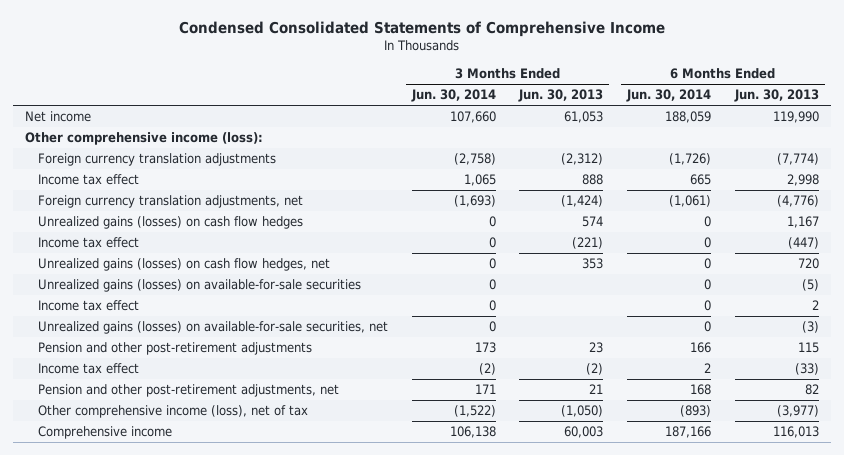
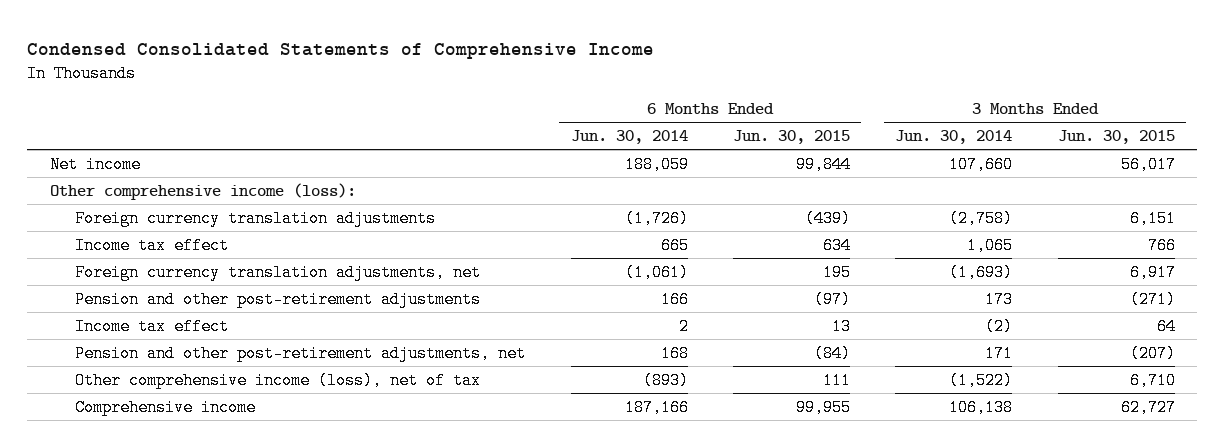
[518,89,604,103] Jun. 30, 2013 -> none
[733,89,819,103] Jun. 30, 2013 -> none
none -> [733,130,851,145] Jun. 30, 2015
none -> [1057,130,1175,145] Jun. 30, 2015
[37,216,303,230] Unrealized gains (losses) on cash flow hedges -> none
[37,237,139,249] Income tax effect -> none
[37,258,330,272] Unrealized gains (losses) on cash flow hedges, net -> none
[37,279,361,293] Unrealized gains (losses) on available-for-sale securities -> none
[37,300,139,312] Income tax effect -> none
[37,321,388,335] Unrealized gains (losses) on available-for-sale securities, net -> none

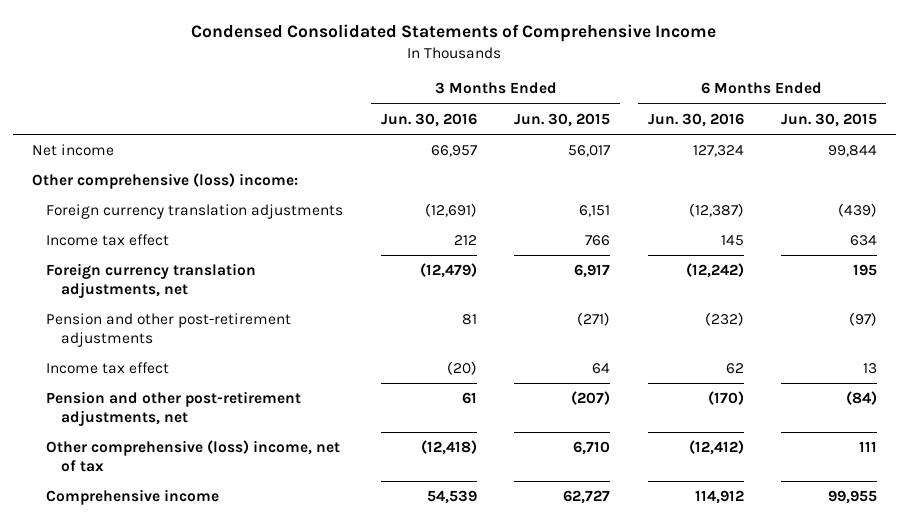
[570,130,688,145] Jun. 30, 2014 -> none
[895,130,1013,145] Jun. 30, 2014 -> none
none -> [380,112,477,127] Jun. 30, 2016
none -> [647,112,744,127] Jun. 30, 2016
[50,182,357,200] Other comprehensive income (loss): -> [31,173,298,190] Other comprehensive (loss) income:
[75,371,482,389] Other comprehensive income (loss), net of tax -> [46,440,341,473] Other comprehensive (loss) income, net of tax

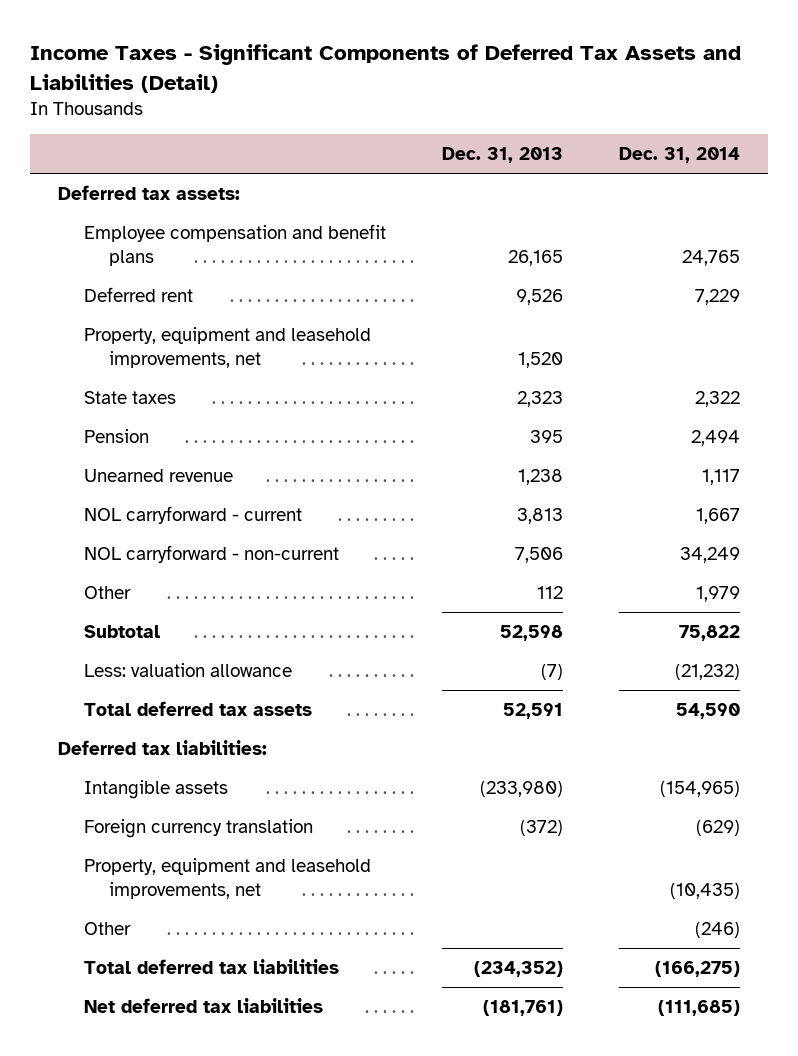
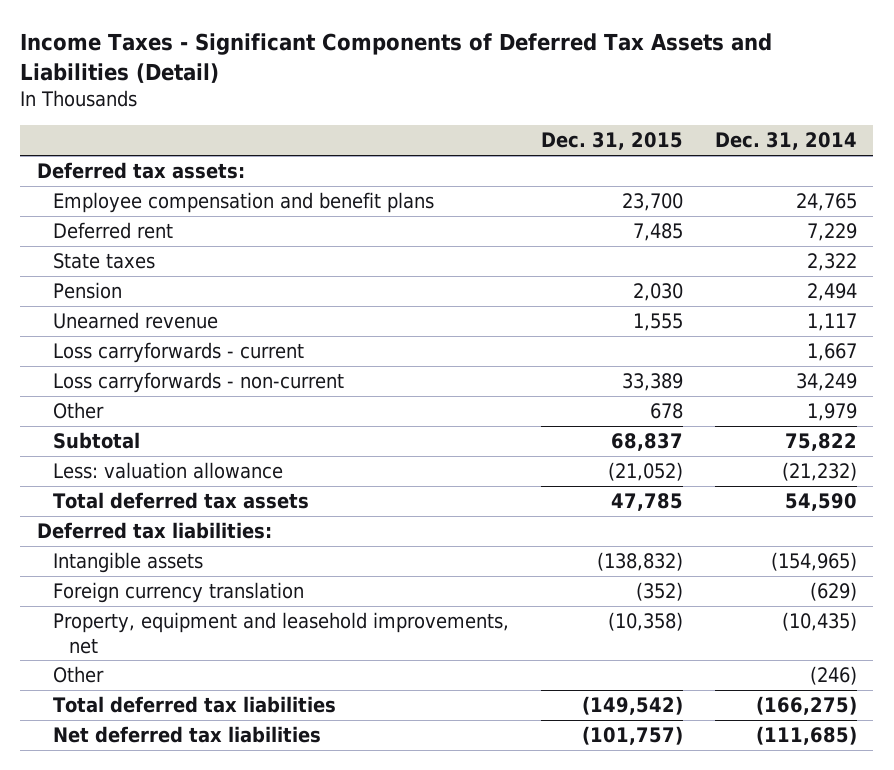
[441,147,563,164] Dec. 31, 2013 -> none
none -> [540,132,683,151] Dec. 31, 2015
[83,327,371,369] Property, equipment and leasehold improvements, net -> none
[83,506,302,525] NOL carryforward - current -> [52,341,304,363] Loss carryforwards - current
[83,545,339,564] NOL carryforward - non-current -> [52,371,344,393] Loss carryforwards - non-current

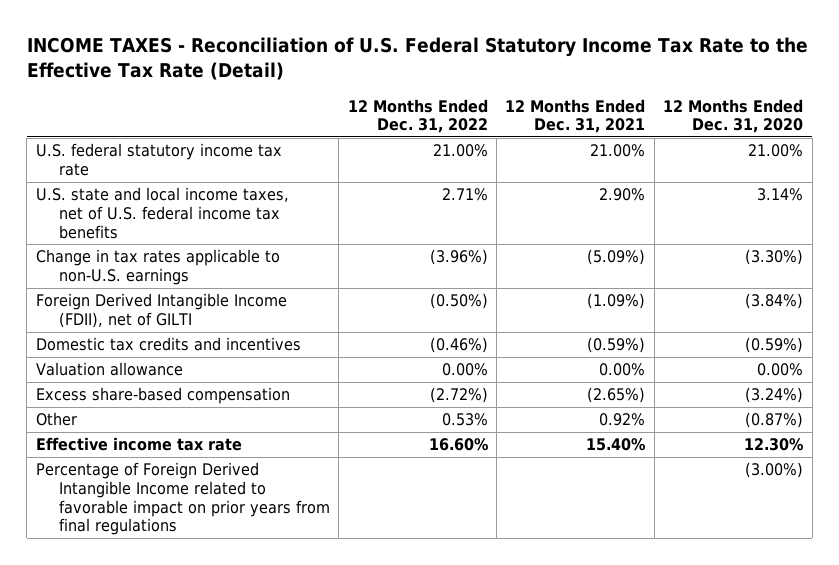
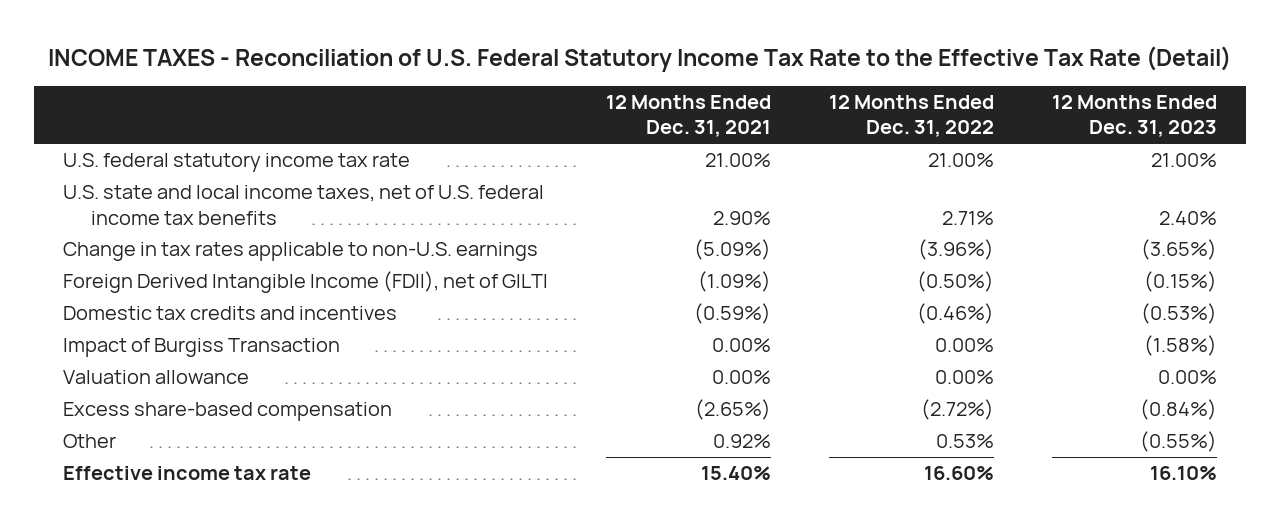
[663,98,804,134] 12 Months Ended Dec. 31, 2020 -> none
none -> [1052,94,1218,138] 12 Months Ended Dec. 31, 2023
none -> [63,338,341,358] Impact of Burgiss Transaction
[35,462,330,536] Percentage of Foreign Derived Intangible Income related to favorable impact on prior years from final regulations -> none

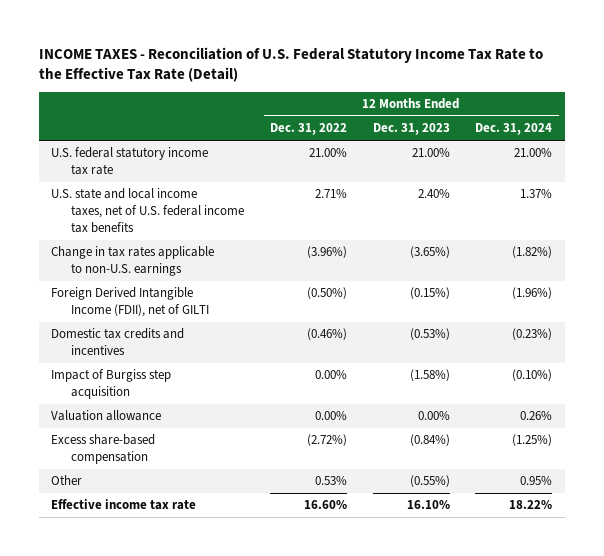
[606,94,772,138] 12 Months Ended Dec. 31, 2021 -> none
none -> [475,123,553,136] Dec. 31, 2024
[63,338,341,358] Impact of Burgiss Transaction -> [51,369,172,400] Impact of Burgiss step acquisition

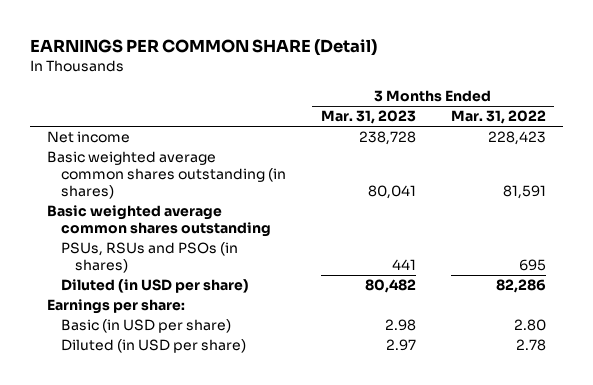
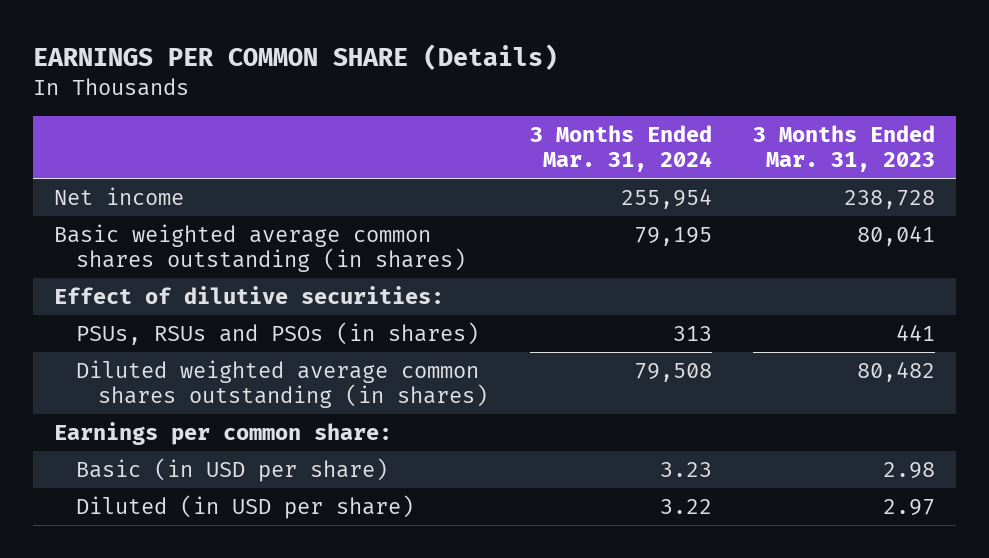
[30,39,378,57] EARNINGS PER COMMON SHARE (Detail) -> [33,44,559,71] EARNINGS PER COMMON SHARE (Details)
[450,110,546,125] Mar. 31, 2022 -> none
none -> [529,125,712,173] 3 Months Ended Mar. 31, 2024
[47,205,272,237] Basic weighted average common shares outstanding -> [53,285,444,304] Effect of dilutive securities:
[61,279,250,294] Diluted (in USD per share) -> [75,359,488,409] Diluted weighted average common shares outstanding (in shares)
[47,299,186,315] Earnings per share: -> [53,421,392,445] Earnings per common share:

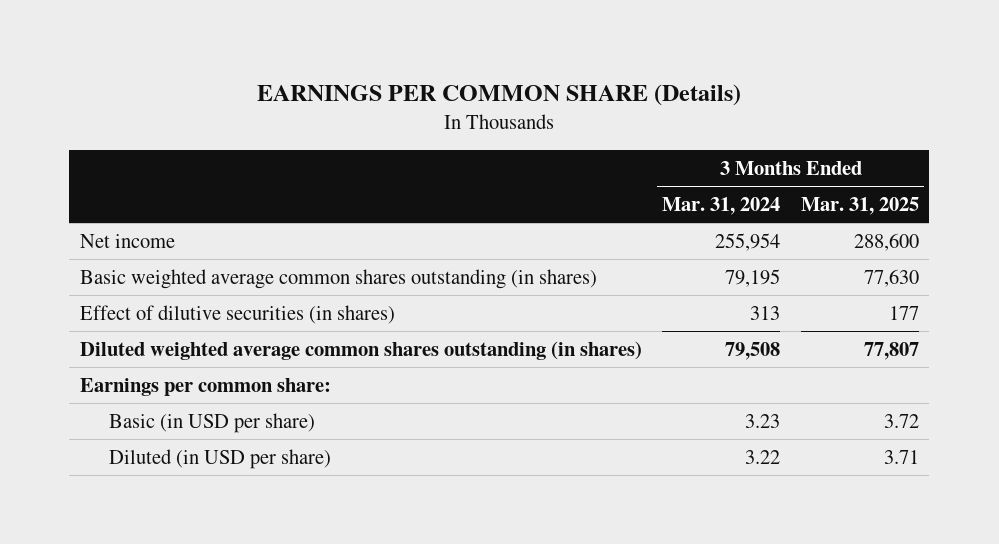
[753,125,936,173] 3 Months Ended Mar. 31, 2023 -> none
none -> [801,196,920,215] Mar. 31, 2025
[53,285,444,304] Effect of dilutive securities: -> none
[75,321,479,345] PSUs, RSUs and PSOs (in shares) -> [79,304,395,324] Effect of dilutive securities (in shares)

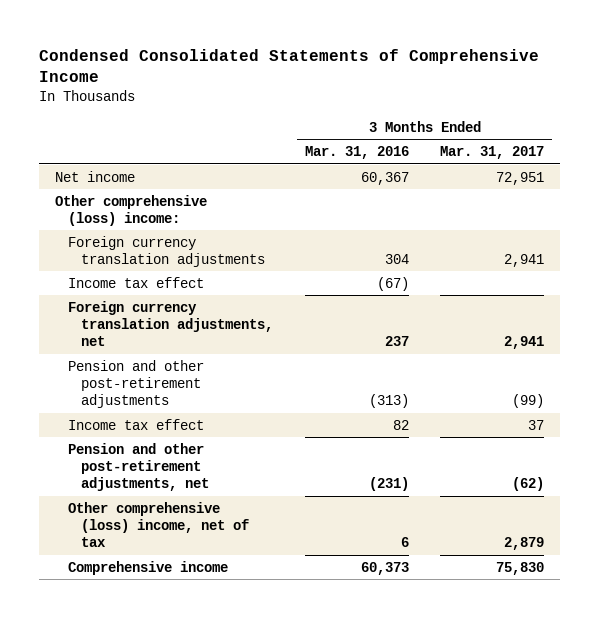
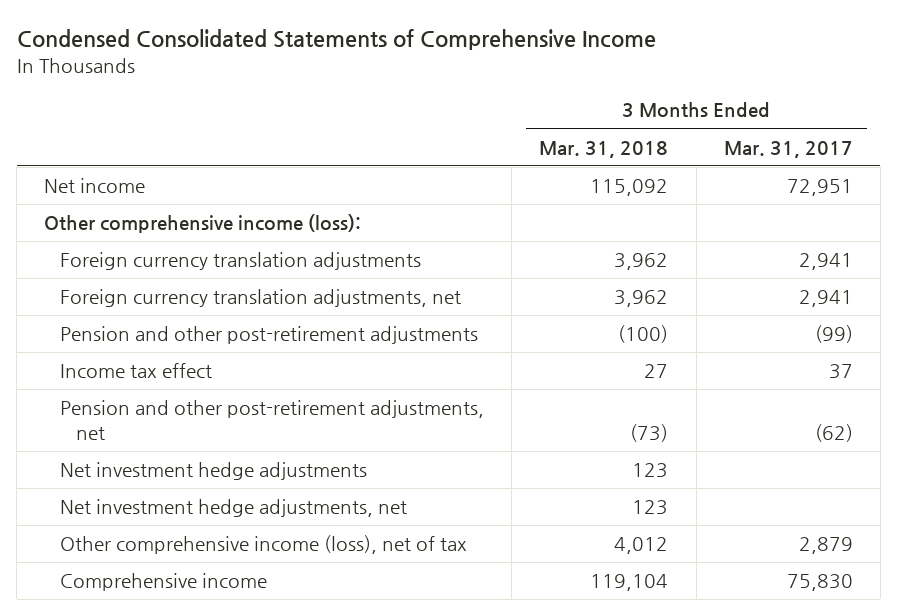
[304,146,409,160] Mar. 31, 2016 -> none
none -> [539,140,669,158] Mar. 31, 2018
[55,194,208,226] Other comprehensive (loss) income: -> [44,214,362,234] Other comprehensive income (loss):
[68,276,205,288] Income tax effect -> none
none -> [60,462,368,481] Net investment hedge adjustments
none -> [60,499,408,518] Net investment hedge adjustments, net
[68,501,250,547] Other comprehensive (loss) income, net of tax -> [60,535,468,555] Other comprehensive income (loss), net of tax

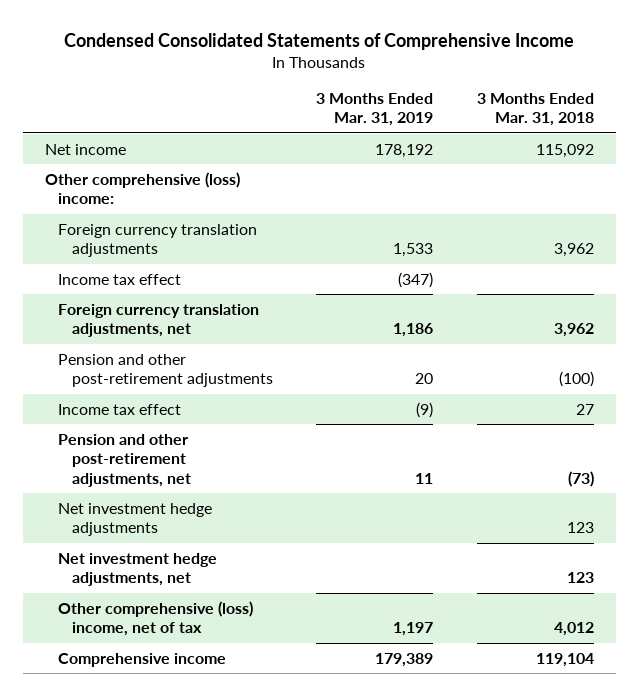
[723,140,853,158] Mar. 31, 2017 -> none
none -> [316,92,434,127] 3 Months Ended Mar. 31, 2019
[44,214,362,234] Other comprehensive income (loss): -> [44,171,240,205] Other comprehensive (loss) income:
none -> [58,273,182,285] Income tax effect
[60,535,468,555] Other comprehensive income (loss), net of tax -> [58,600,254,637] Other comprehensive (loss) income, net of tax

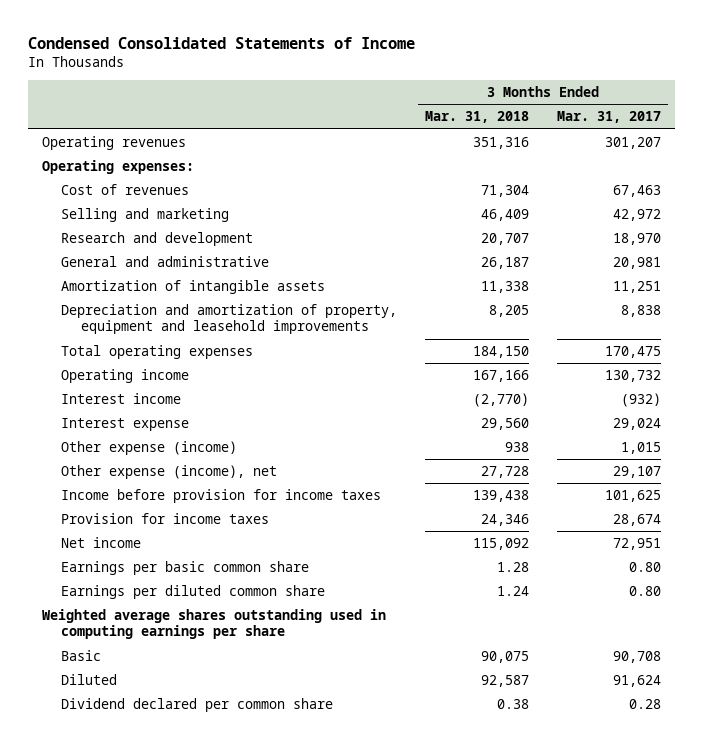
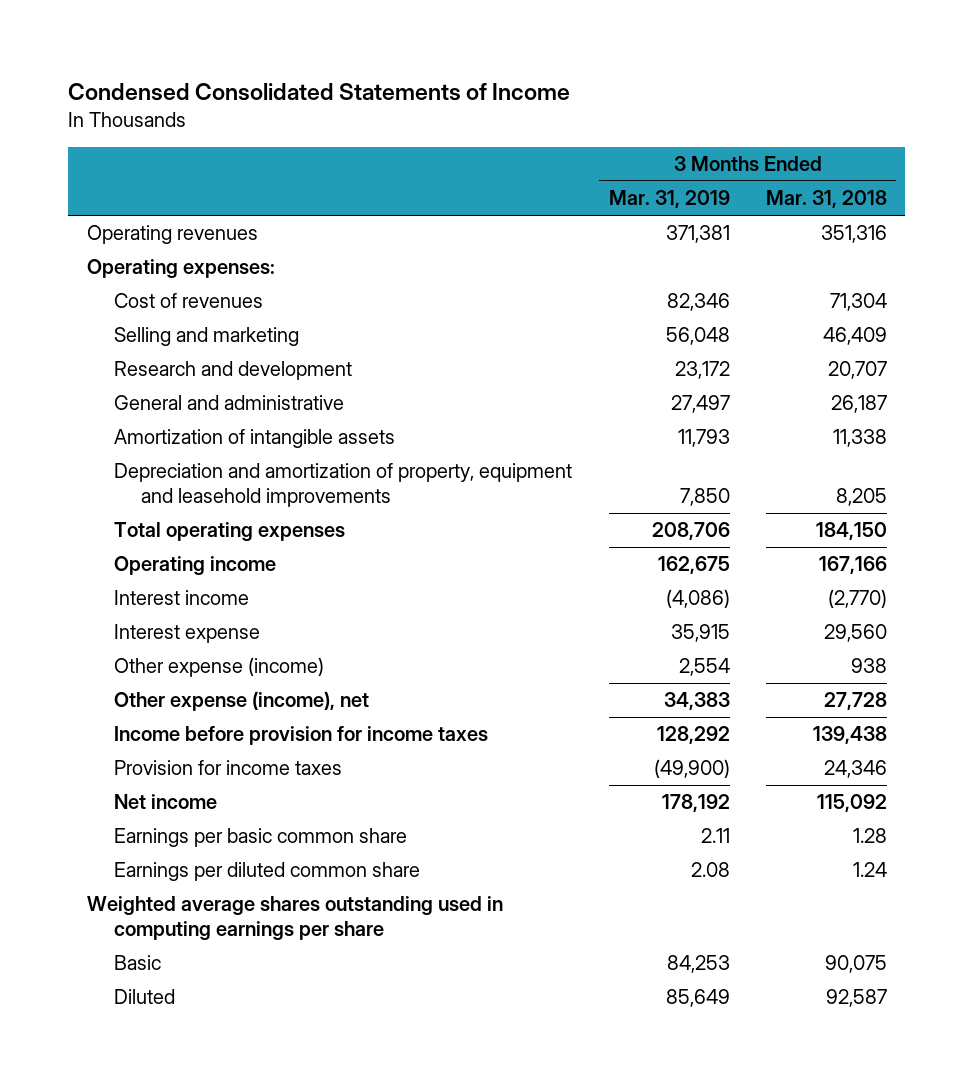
[556,111,661,124] Mar. 31, 2017 -> none
none -> [608,190,730,209] Mar. 31, 2019
[61,697,334,712] Dividend declared per common share -> none

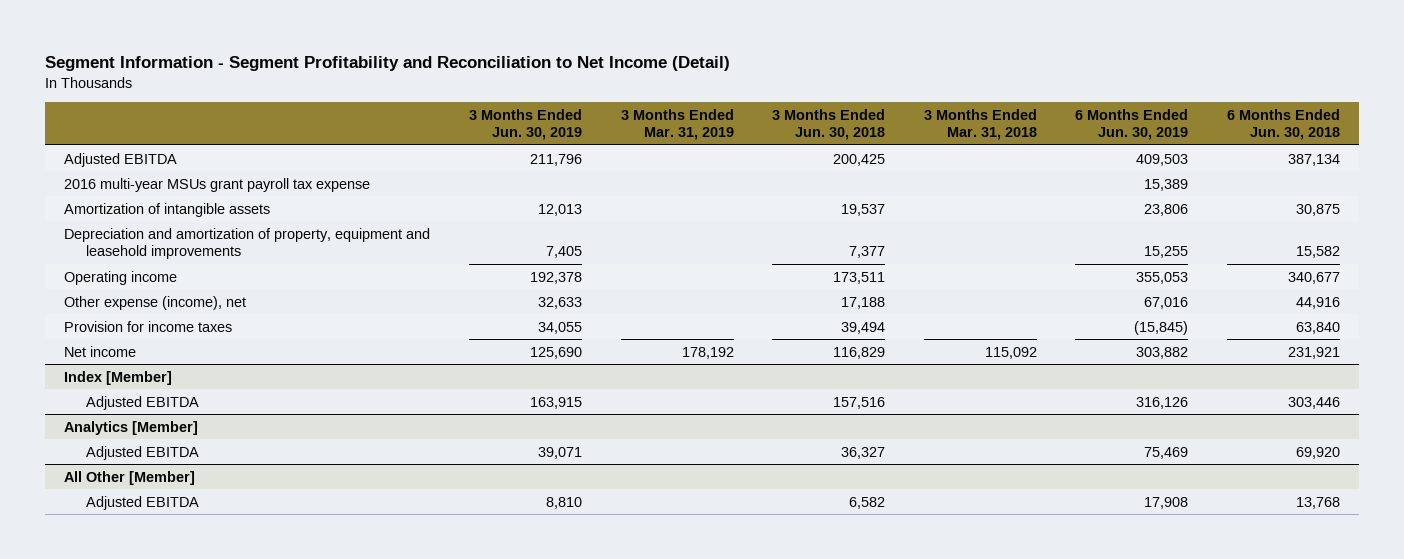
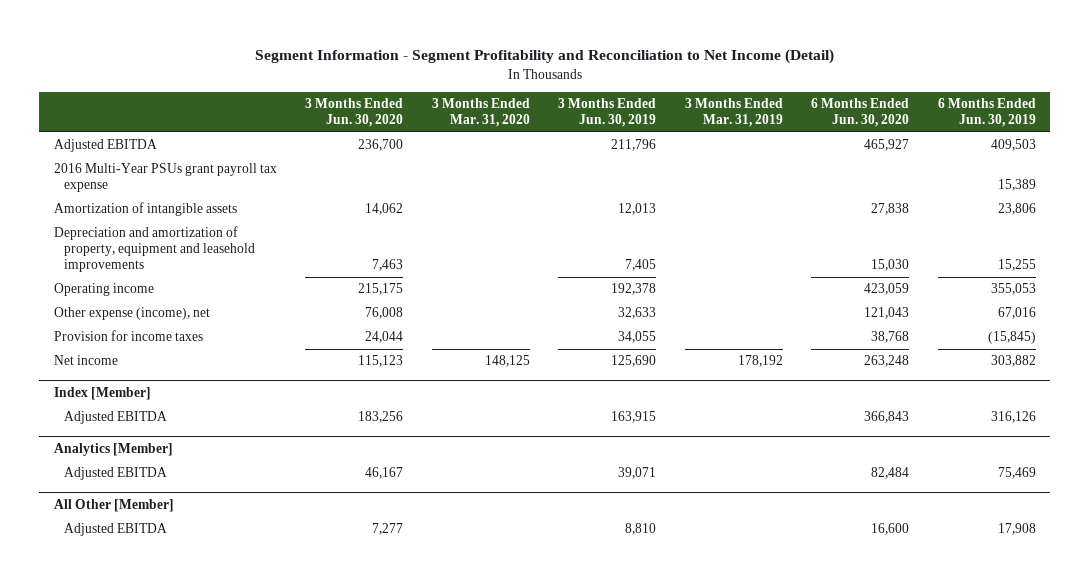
[772,108,886,141] 3 Months Ended Jun. 30, 2018 -> none
[923,108,1037,141] 3 Months Ended Mar. 31, 2018 -> none
[1226,108,1340,141] 6 Months Ended Jun. 30, 2018 -> none
none -> [305,98,404,128] 3 Months Ended Jun. 30, 2020
none -> [431,98,530,128] 3 Months Ended Mar. 31, 2020
none -> [811,98,910,128] 6 Months Ended Jun. 30, 2020
[64,177,371,192] 2016 multi-year MSUs grant payroll tax expense -> [53,163,277,193] 2016 Multi-Year PSUs grant payroll tax expense

